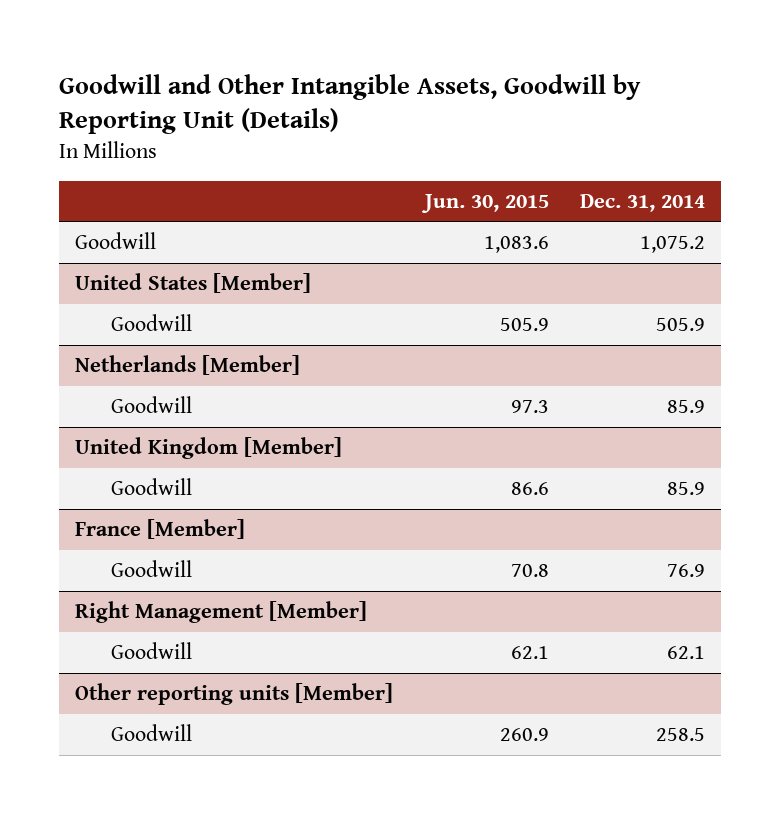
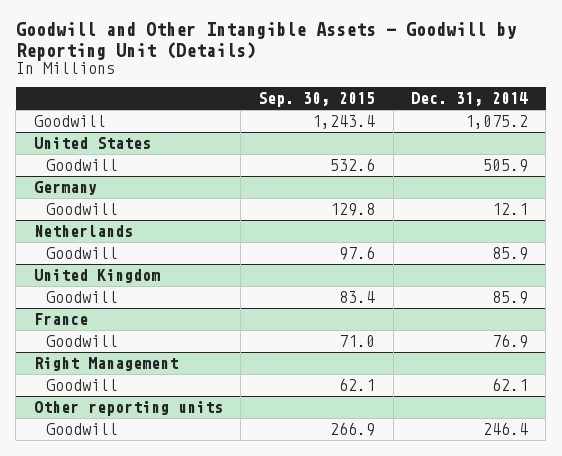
[59,73,642,135] Goodwill and Other Intangible Assets, Goodwill by Reporting Unit (Details) -> [15,22,517,61] Goodwill and Other Intangible Assets - Goodwill by Reporting Unit (Details)
[420,193,549,213] Jun. 30, 2015 -> none
none -> [258,92,376,108] Sep. 30, 2015
[75,273,312,294] United States [Member] -> [33,136,151,149] United States
none -> [33,180,97,195] Germany
none -> [45,202,118,215] Goodwill
[75,355,301,376] Netherlands [Member] -> [33,224,133,237] Netherlands
[75,437,343,460] United Kingdom [Member] -> [33,268,160,283] United Kingdom
[75,519,246,540] France [Member] -> [33,312,88,325] France
[75,601,368,624] Right Management [Member] -> [33,356,178,371] Right Management
[75,683,394,706] Other reporting units [Member] -> [33,400,223,416] Other reporting units
[656,728,706,742] 258.5 -> [482,421,528,435] 246.4

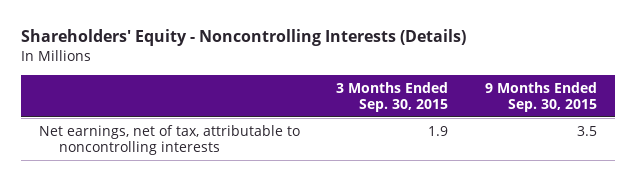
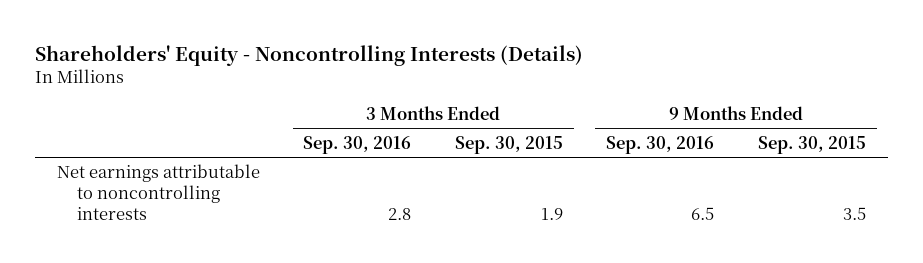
none -> [303,135,412,154] Sep. 30, 2016
none -> [606,135,715,154] Sep. 30, 2016
[38,124,300,156] Net earnings, net of tax, attributable to noncontrolling interests -> [56,164,260,220] Net earnings attributable to noncontrolling interests

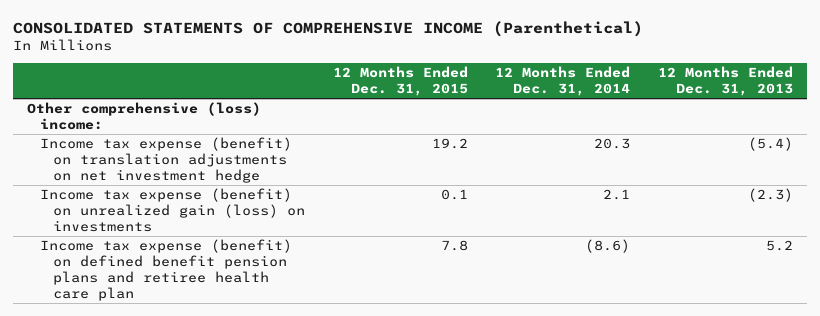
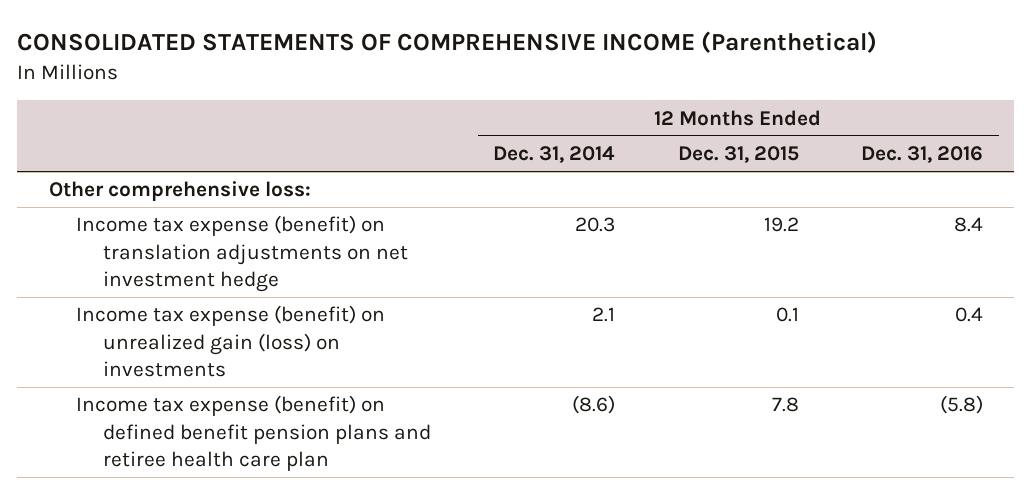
[657,66,793,97] 12 Months Ended Dec. 31, 2013 -> none
none -> [860,146,983,164] Dec. 31, 2016
[26,102,261,131] Other comprehensive (loss) income: -> [48,181,311,202] Other comprehensive loss:

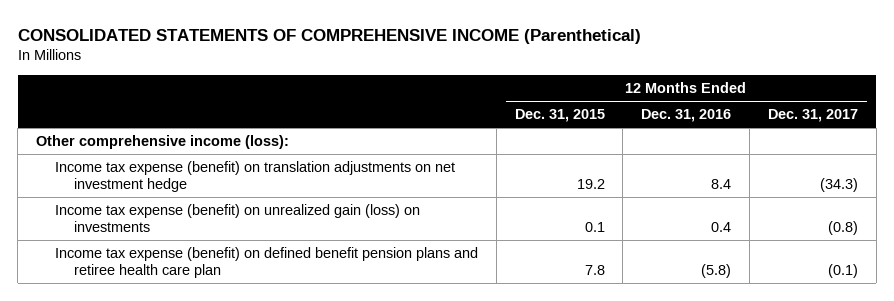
[493,146,616,164] Dec. 31, 2014 -> none
none -> [767,109,858,123] Dec. 31, 2017
[48,181,311,202] Other comprehensive loss: -> [36,135,290,150] Other comprehensive income (loss):

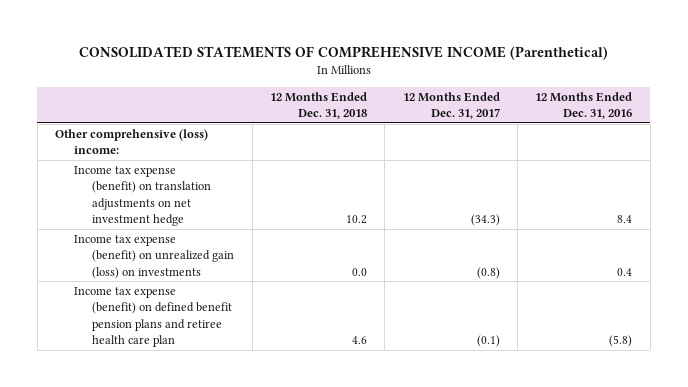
[514,109,605,123] Dec. 31, 2015 -> none
none -> [269,91,367,119] 12 Months Ended Dec. 31, 2018
[36,135,290,150] Other comprehensive income (loss): -> [55,129,209,155] Other comprehensive (loss) income:

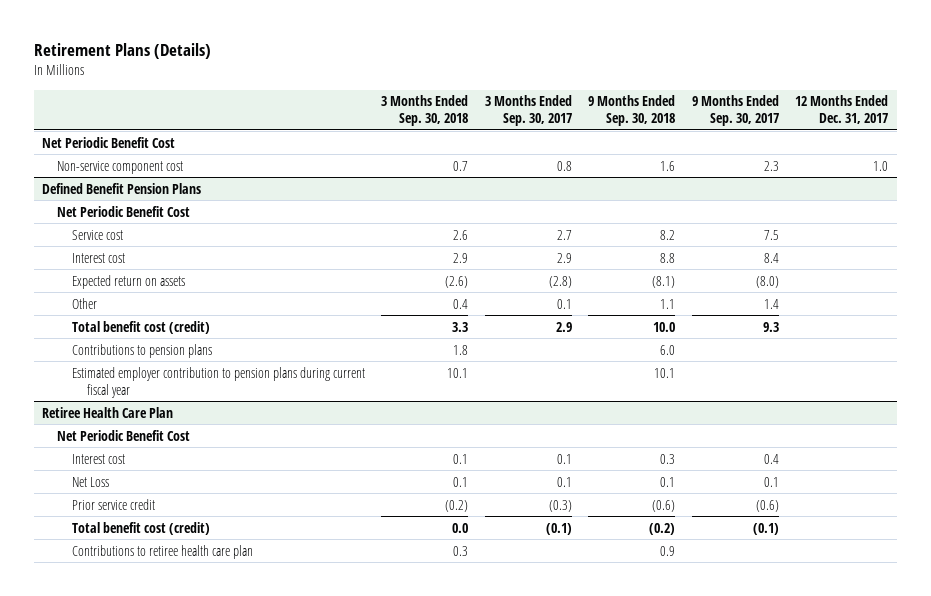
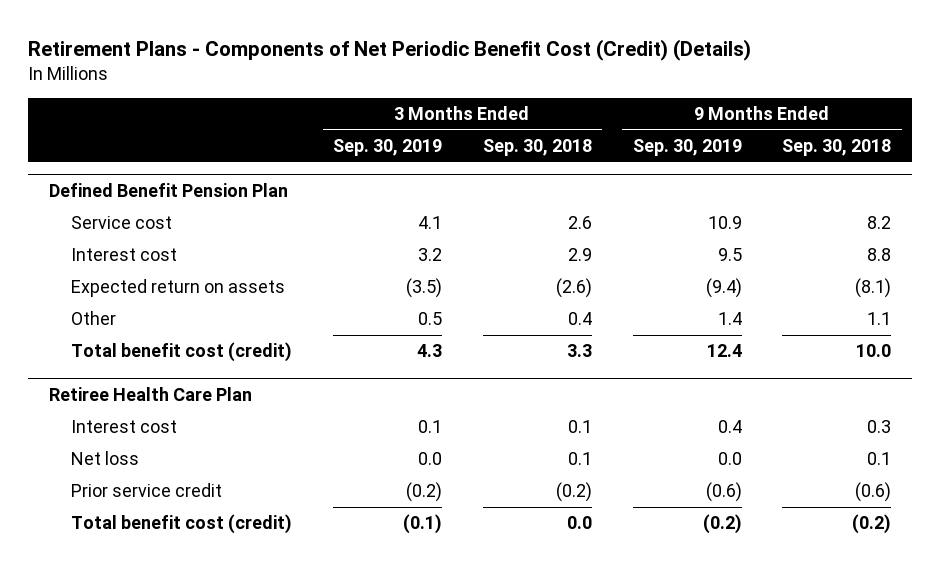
[34,43,212,60] Retirement Plans (Details) -> [28,38,752,61] Retirement Plans - Components of Net Periodic Benefit Cost (Credit) (Details)
[484,95,572,127] 3 Months Ended Sep. 30, 2017 -> none
[691,95,779,127] 9 Months Ended Sep. 30, 2017 -> none
[795,95,889,125] 12 Months Ended Dec. 31, 2017 -> none
none -> [332,139,442,157] Sep. 30, 2019
none -> [632,139,742,157] Sep. 30, 2019
[42,136,176,148] Net Periodic Benefit Cost -> none
[57,160,184,174] Non-service component cost -> none
[57,205,191,217] Net Periodic Benefit Cost -> none
[42,182,202,194] Defined Benefit Pension Plans -> [48,182,288,197] Defined Benefit Pension Plan
[71,343,212,358] Contributions to pension plans -> none
[71,366,365,398] Estimated employer contribution to pension plans during current fiscal year -> none
[57,429,191,441] Net Periodic Benefit Cost -> none
[71,476,109,487] Net Loss -> [71,451,140,466] Net loss
[71,544,253,559] Contributions to retiree health care plan -> none

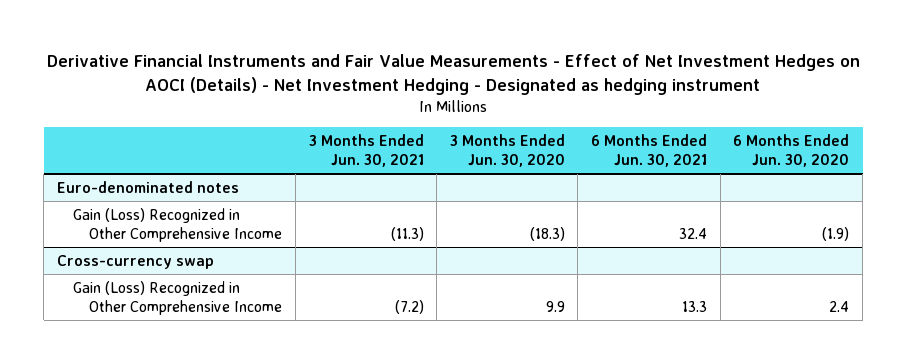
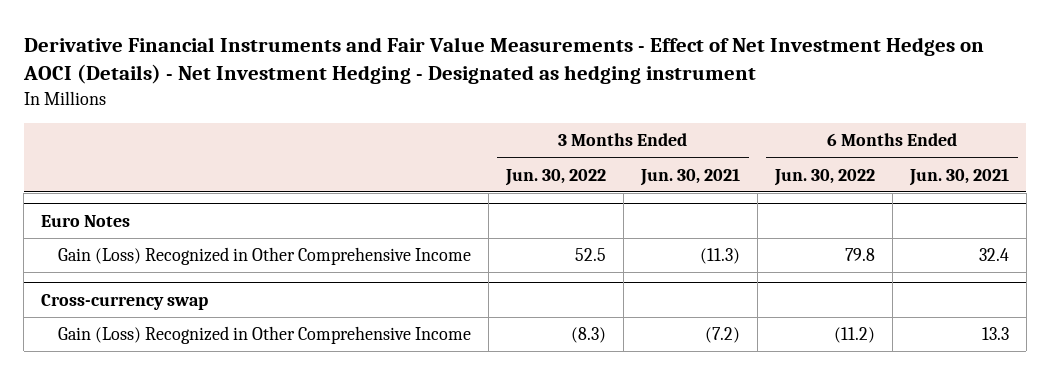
[449,133,565,168] 3 Months Ended Jun. 30, 2020 -> none
[733,133,850,168] 6 Months Ended Jun. 30, 2020 -> none
none -> [505,168,607,186] Jun. 30, 2022
none -> [774,168,876,186] Jun. 30, 2022
[56,180,239,193] Euro-denominated notes -> [41,215,131,228] Euro Notes

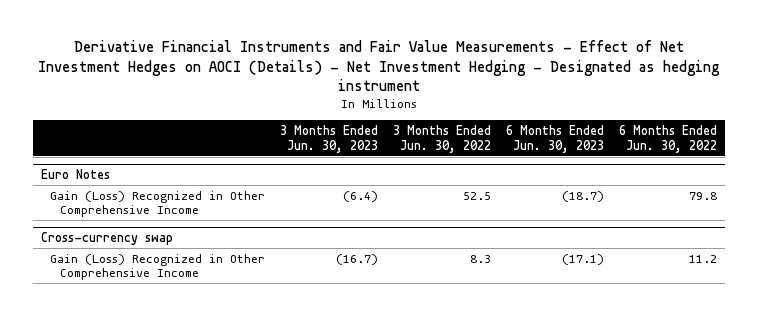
[640,167,741,186] Jun. 30, 2021 -> none
[908,167,1009,186] Jun. 30, 2021 -> none
none -> [280,125,379,153] 3 Months Ended Jun. 30, 2023
none -> [506,125,605,153] 6 Months Ended Jun. 30, 2023
[571,327,607,344] (8.3) -> [470,254,492,263] 8.3
[834,327,876,344] (11.2) -> [689,254,718,263] 11.2

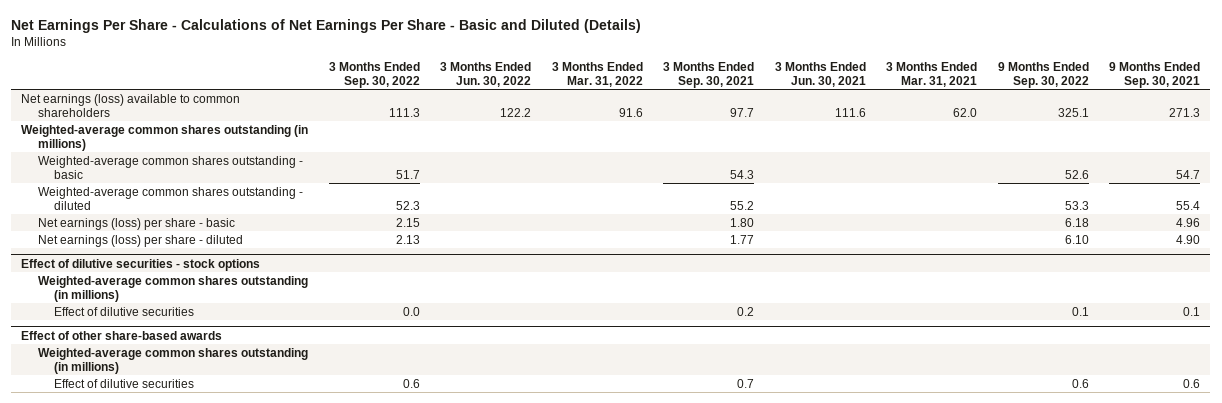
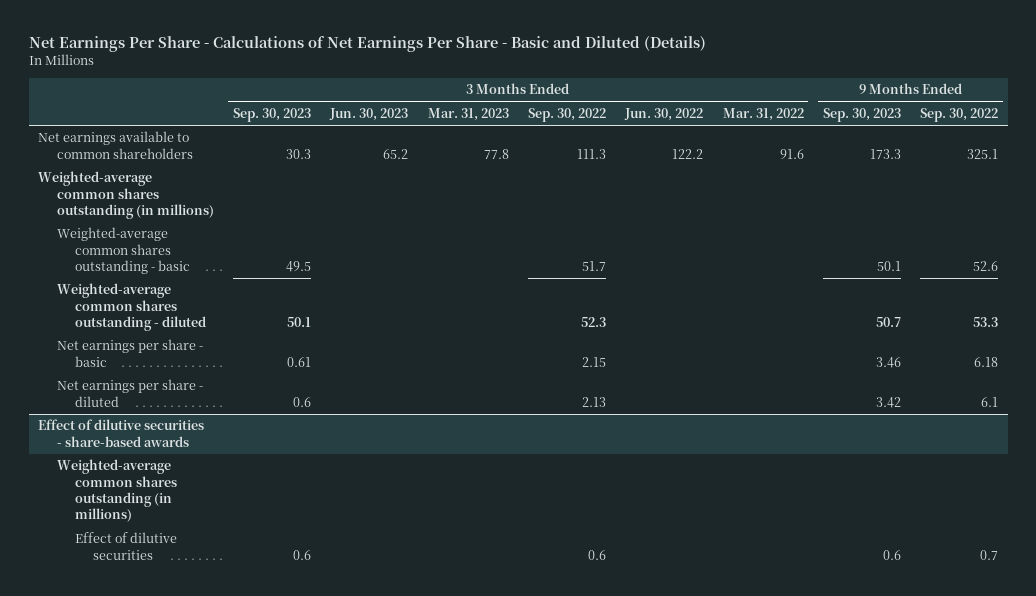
[663,62,755,89] 3 Months Ended Sep. 30, 2021 -> none
[774,62,866,88] 3 Months Ended Jun. 30, 2021 -> none
[886,62,978,88] 3 Months Ended Mar. 31, 2021 -> none
[1109,62,1201,89] 9 Months Ended Sep. 30, 2021 -> none
none -> [232,107,311,122] Sep. 30, 2023
none -> [329,107,409,121] Jun. 30, 2023
none -> [427,107,509,121] Mar. 31, 2023
none -> [822,107,901,122] Sep. 30, 2023
[21,93,241,117] Net earnings (loss) available to common shareholders -> [38,131,193,159] Net earnings available to common shareholders
[21,258,261,271] Effect of dilutive securities - stock options -> none
[37,275,308,302] Weighted-average common shares outstanding (in millions) -> none
[54,306,195,316] Effect of dilutive securities -> none
[37,217,235,230] Net earnings (loss) per share - basic -> [56,339,203,367] Net earnings per share - basic
[37,234,243,247] Net earnings (loss) per share - diluted -> [56,379,203,407] Net earnings per share - diluted
[1064,234,1089,244] 6.10 -> [981,396,999,407] 6.1
[21,330,223,340] Effect of other share-based awards -> [38,419,205,447] Effect of dilutive securities - share-based awards
[1071,378,1089,388] 0.6 -> [980,549,999,560] 0.7

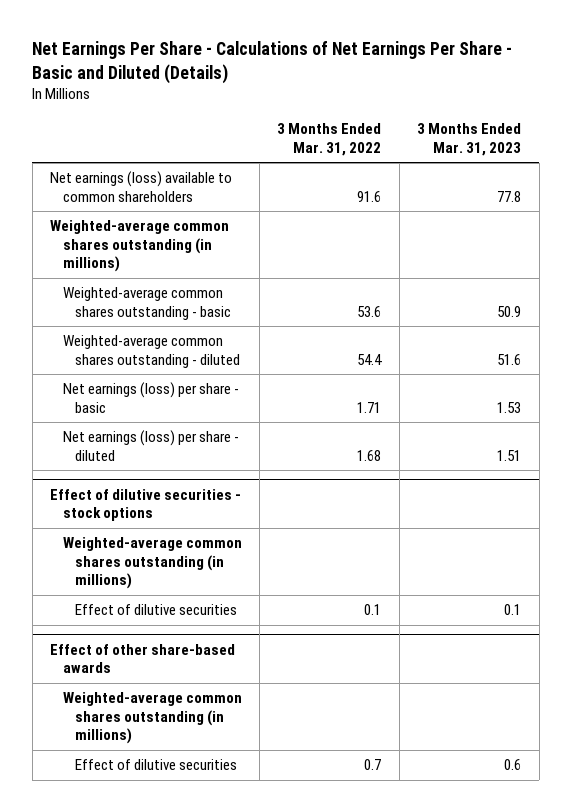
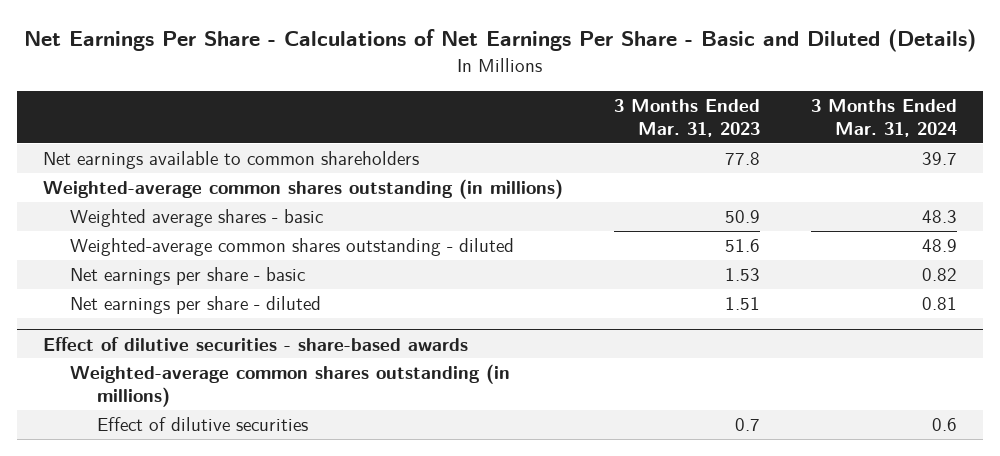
[277,123,382,156] 3 Months Ended Mar. 31, 2022 -> none
none -> [811,98,958,138] 3 Months Ended Mar. 31, 2024
[50,171,233,202] Net earnings (loss) available to common shareholders -> [42,150,419,169] Net earnings available to common shareholders
[62,287,232,320] Weighted-average common shares outstanding - basic -> [70,208,324,227] Weighted average shares - basic
[50,488,242,521] Effect of dilutive securities - stock options -> none
[62,537,242,590] Weighted-average common shares outstanding (in millions) -> none
[75,604,238,616] Effect of dilutive securities -> none
[62,382,239,413] Net earnings (loss) per share - basic -> [70,266,306,285] Net earnings per share - basic
[62,430,239,461] Net earnings (loss) per share - diluted -> [70,295,322,314] Net earnings per share - diluted
[50,643,236,673] Effect of other share-based awards -> [42,336,468,351] Effect of dilutive securities - share-based awards
[504,759,522,771] 0.6 -> [734,417,760,431] 0.7

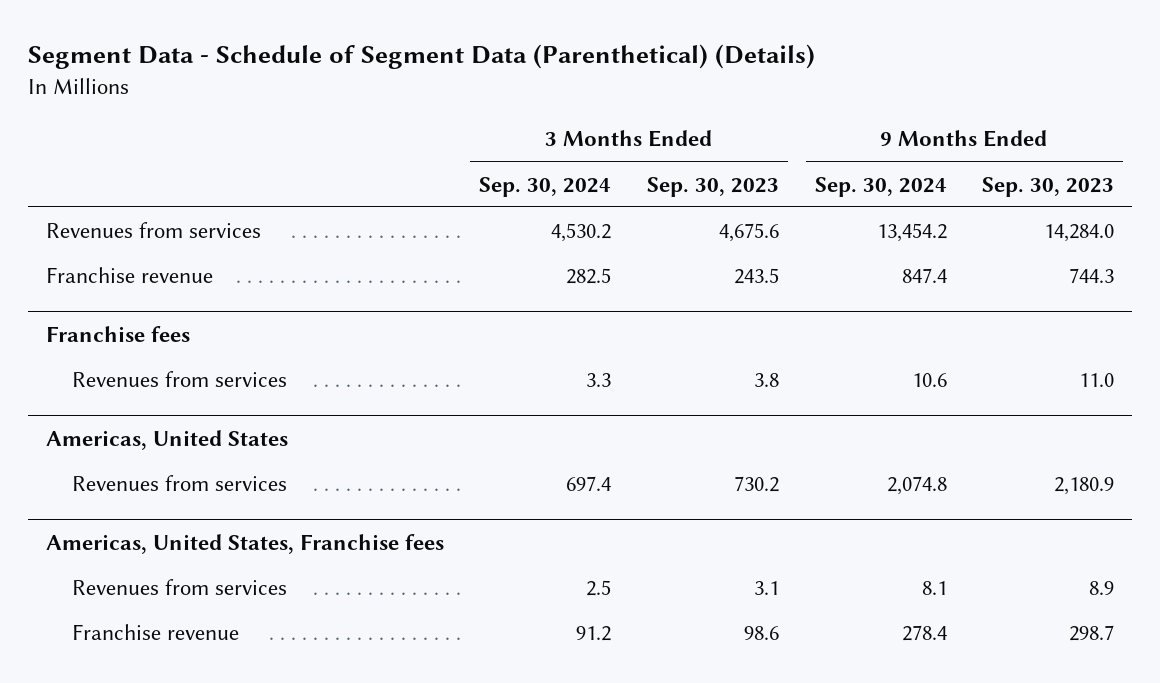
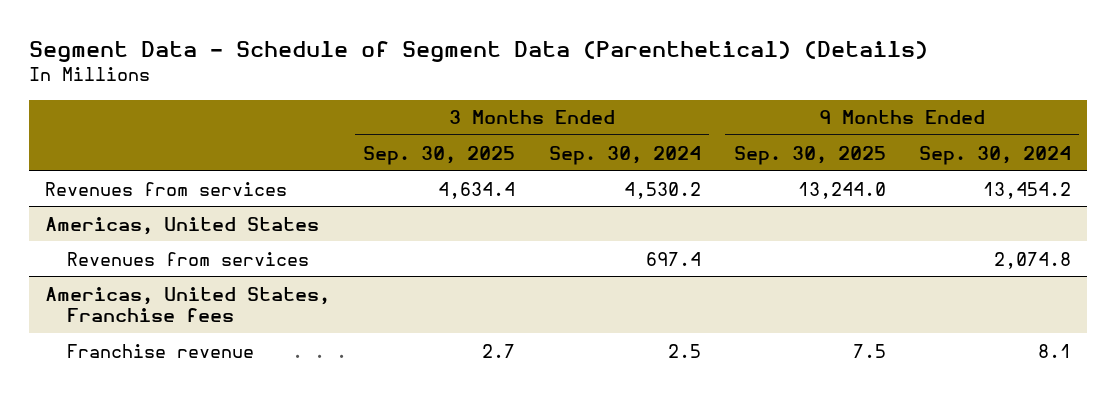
[646,176,779,197] Sep. 30, 2023 -> none
[982,176,1115,197] Sep. 30, 2023 -> none
none -> [363,145,516,165] Sep. 30, 2025
none -> [733,145,886,165] Sep. 30, 2025
[45,266,213,283] Franchise revenue -> none
[45,325,190,342] Franchise fees -> none
[71,370,287,387] Revenues from services -> none
[71,578,287,595] Revenues from services -> none
[576,625,612,641] 91.2 -> [667,343,701,358] 2.5
[901,624,947,641] 278.4 -> [1037,343,1071,358] 8.1

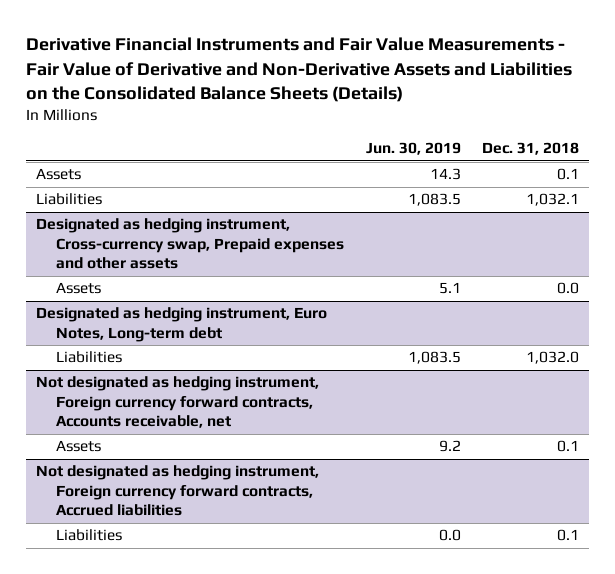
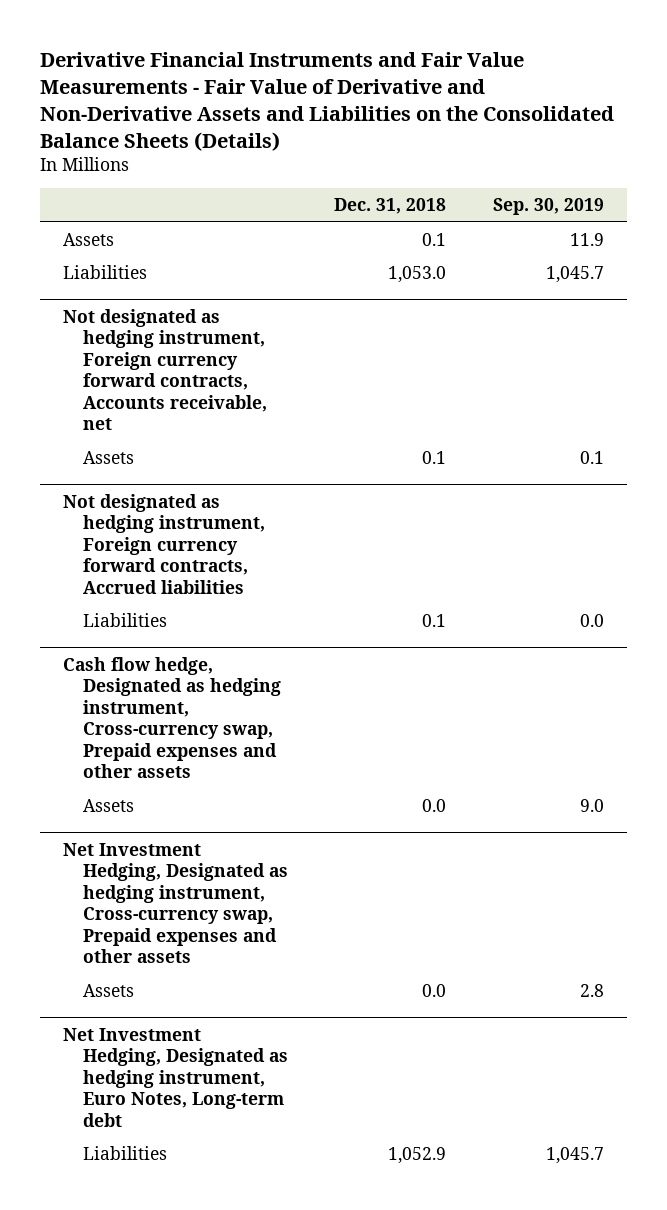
[365,142,461,156] Jun. 30, 2019 -> none
none -> [492,198,604,216] Sep. 30, 2019
[36,218,345,270] Designated as hedging instrument, Cross-currency swap, Prepaid expenses and other assets -> none
[56,282,102,295] Assets -> none
[36,307,328,342] Designated as hedging instrument, Euro Notes, Long-term debt -> none
[56,351,123,364] Liabilities -> none
[525,193,579,207] 1,032.1 -> [388,265,447,283] 1,053.0
none -> [63,656,281,779] Cash flow hedge, Designated as hedging instrument, Cross-currency swap, Prepaid expenses and other assets
none -> [82,798,134,812] Assets
none -> [63,842,288,964] Net Investment Hedging, Designated as hedging instrument, Cross-currency swap, Prepaid expenses and other assets
none -> [82,983,134,997] Assets
none -> [63,1027,288,1127] Net Investment Hedging, Designated as hedging instrument, Euro Notes, Long-term debt
none -> [82,1145,167,1160] Liabilities

